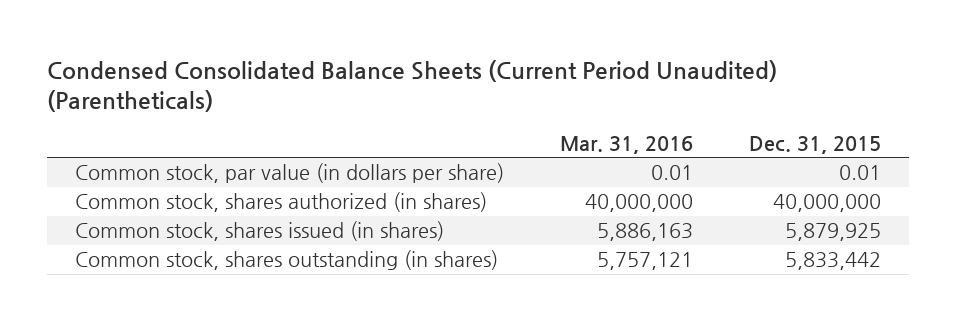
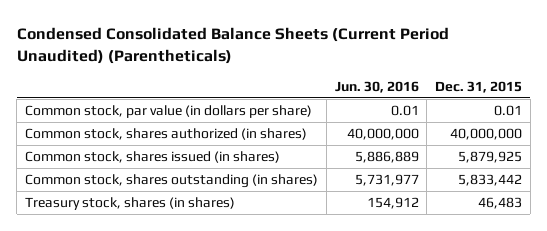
[560,135,694,154] Mar. 31, 2016 -> none
none -> [334,80,419,93] Jun. 30, 2016
none -> [25,197,236,211] Treasury stock, shares (in shares)

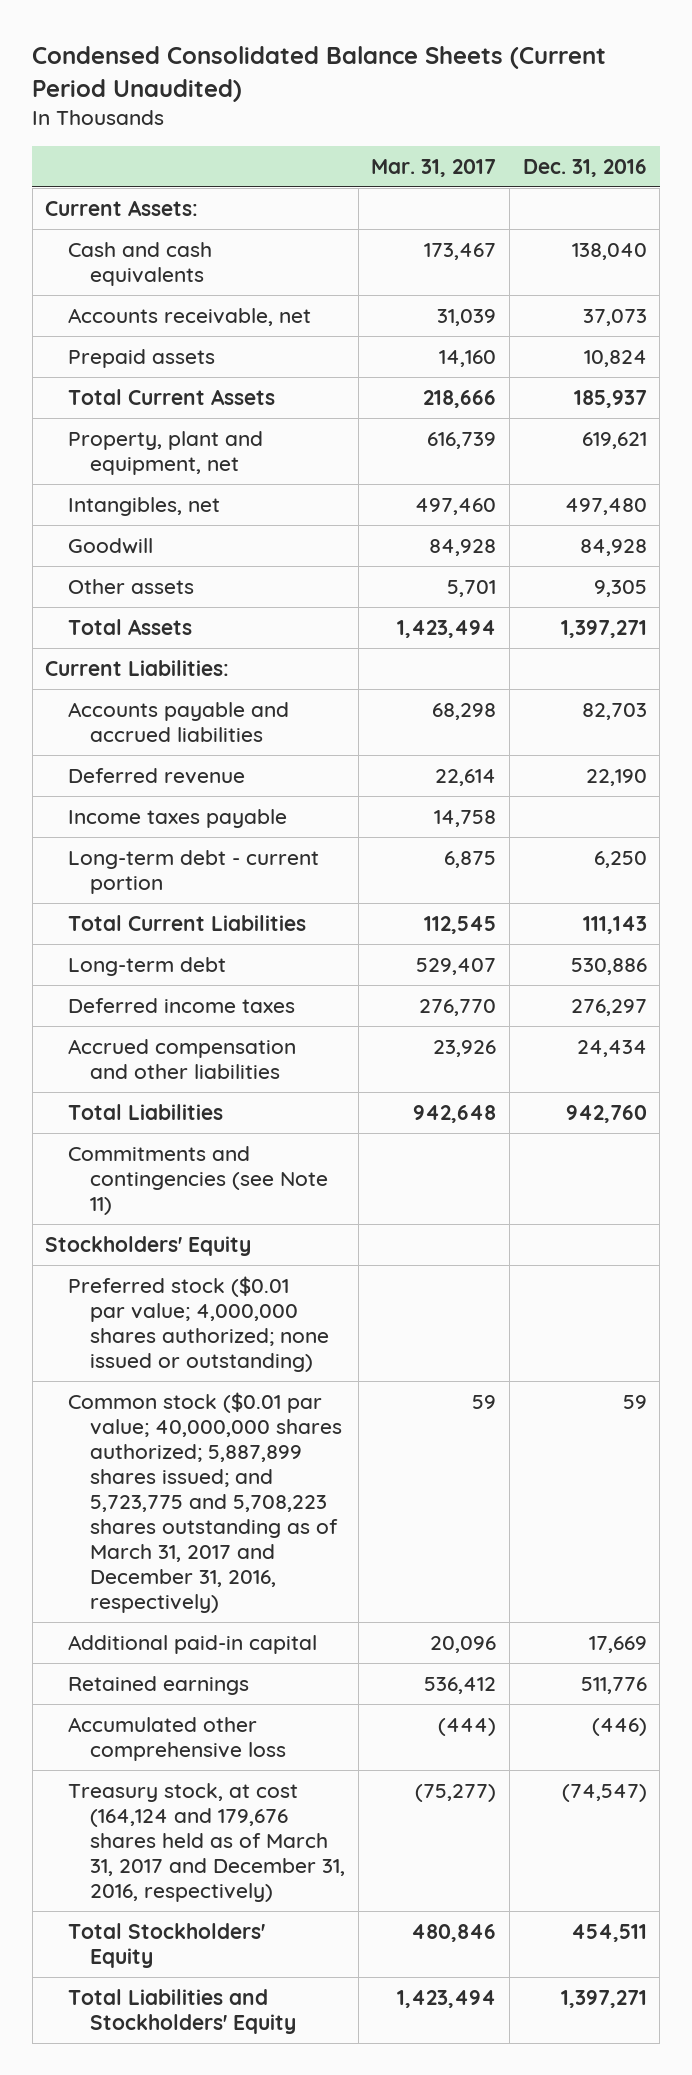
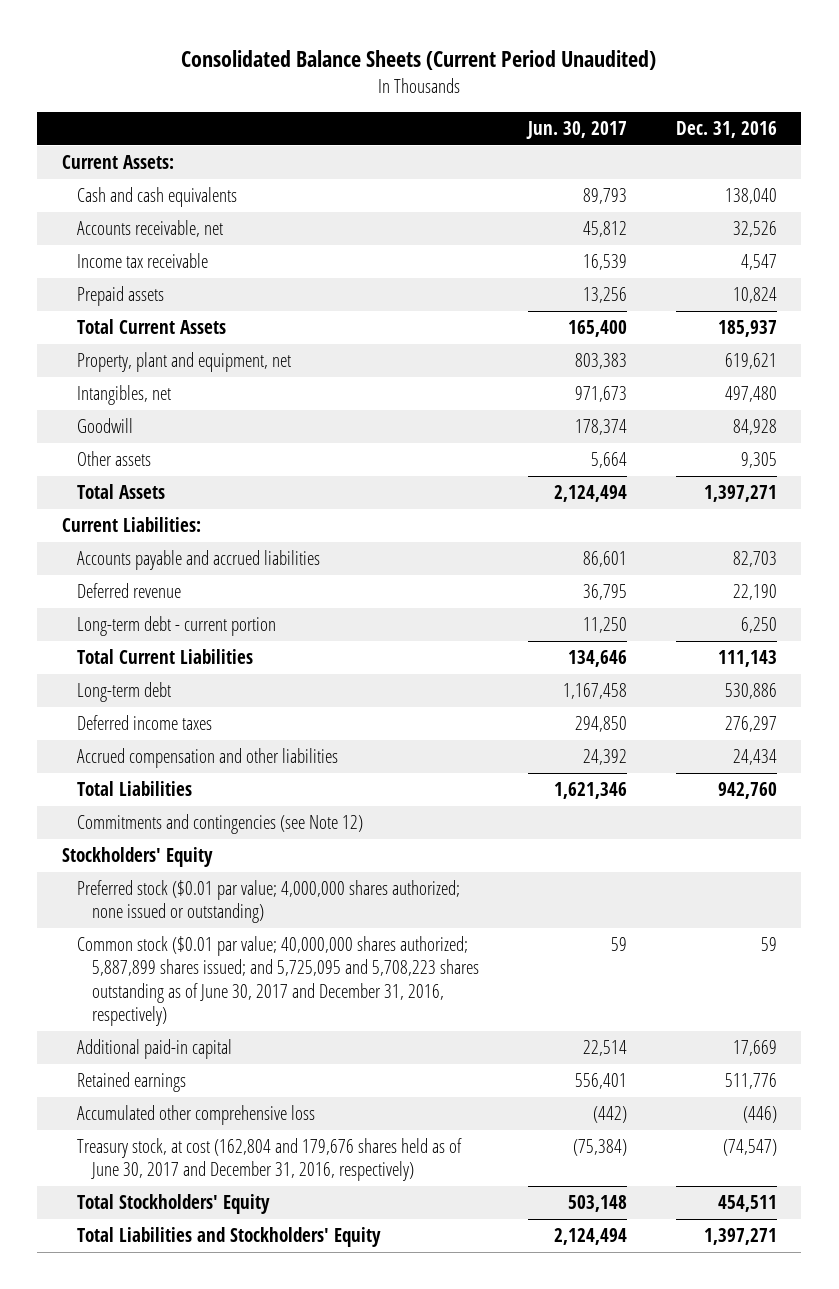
[32,46,607,102] Condensed Consolidated Balance Sheets (Current Period Unaudited) -> [181,50,657,71] Consolidated Balance Sheets (Current Period Unaudited)
[371,158,497,177] Mar. 31, 2017 -> none
none -> [525,120,627,139] Jun. 30, 2017
[582,308,647,326] 37,073 -> [732,221,777,238] 32,526
none -> [76,253,208,269] Income tax receivable
[67,808,287,828] Income taxes payable -> none
[67,1145,329,1215] Commitments and contingencies (see Note 11) -> [76,814,363,835] Commitments and contingencies (see Note 12)
[67,1391,343,1614] Common stock ($0.01 par value; 40,000,000 shares authorized; 5,887,899 shares issued; and 5,723,775 and 5,708,223 shares outstanding as of March 31, 2017 and December 31, 2016, respectively) -> [76,936,480,1027] Common stock ($0.01 par value; 40,000,000 shares authorized; 5,887,899 shares issued; and 5,725,095 and 5,708,223 shares outstanding as of June 30, 2017 and December 31, 2016, respectively)
[67,1782,346,1903] Treasury stock, at cost (164,124 and 179,676 shares held as of March 31, 2017 and December 31, 2016, respectively) -> [76,1138,462,1182] Treasury stock, at cost (162,804 and 179,676 shares held as of June 30, 2017 and December 31, 2016, respectively)

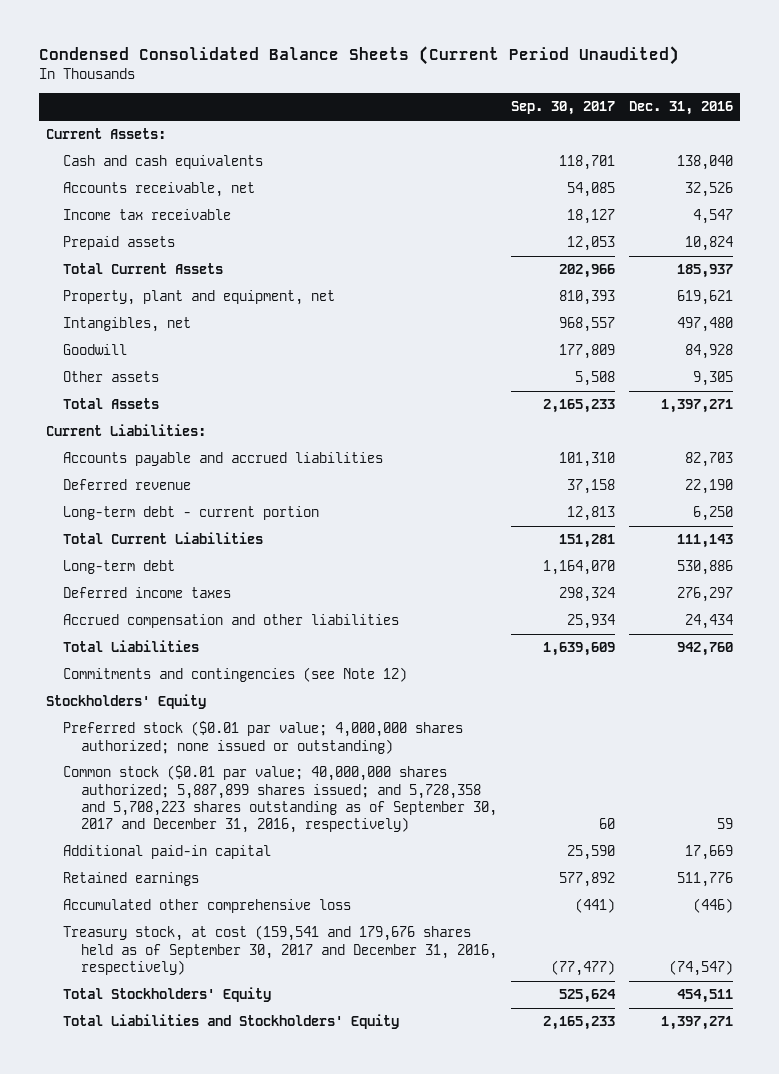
[181,50,657,71] Consolidated Balance Sheets (Current Period Unaudited) -> [38,46,679,66] Condensed Consolidated Balance Sheets (Current Period Unaudited)
[525,120,627,139] Jun. 30, 2017 -> none
none -> [510,101,615,116] Sep. 30, 2017
[76,936,480,1027] Common stock ($0.01 par value; 40,000,000 shares authorized; 5,887,899 shares issued; and 5,725,095 and 5,708,223 shares outstanding as of June 30, 2017 and December 31, 2016, respectively) -> [63,765,497,834] Common stock ($0.01 par value; 40,000,000 shares authorized; 5,887,899 shares issued; and 5,728,358 and 5,708,223 shares outstanding as of September 30, 2017 and December 31, 2016, respectively)
[76,1138,462,1182] Treasury stock, at cost (162,804 and 179,676 shares held as of June 30, 2017 and December 31, 2016, respectively) -> [63,925,497,975] Treasury stock, at cost (159,541 and 179,676 shares held as of September 30, 2017 and December 31, 2016, respectively)

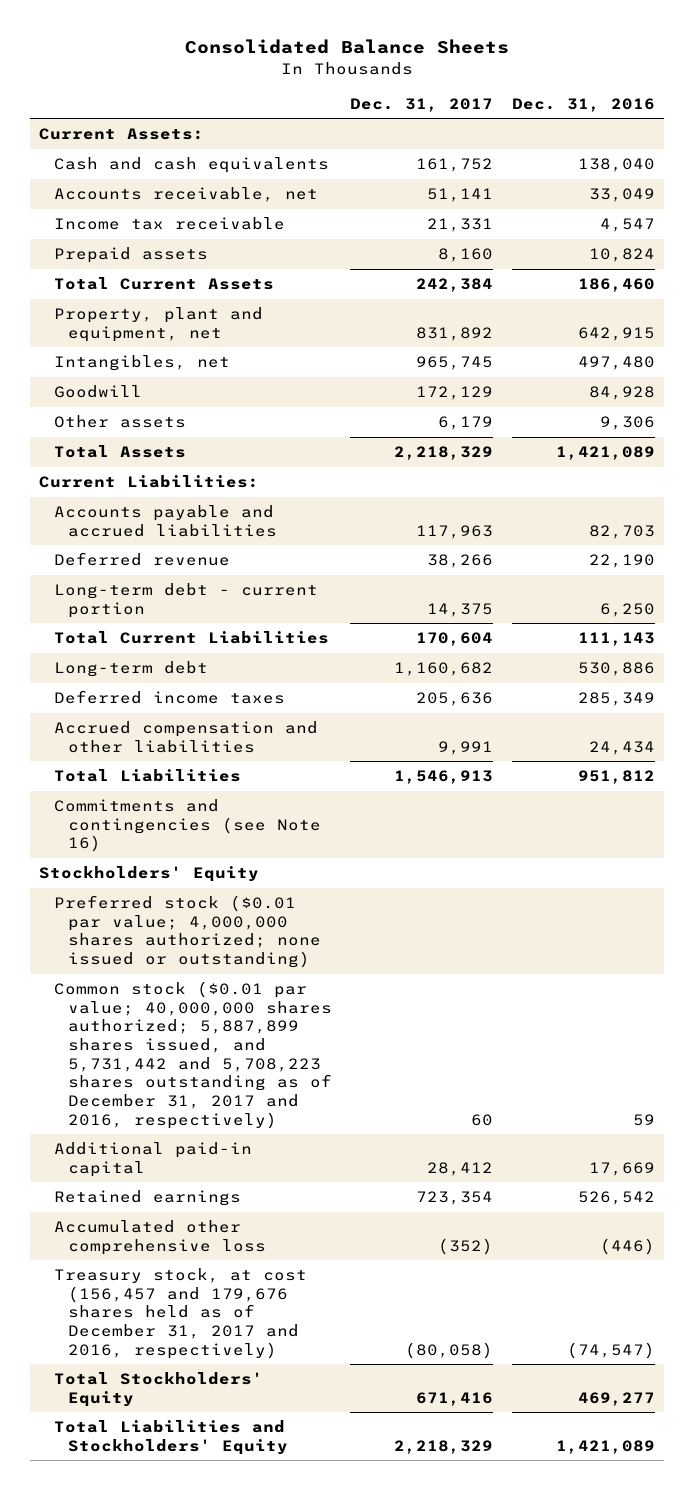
[38,46,679,66] Condensed Consolidated Balance Sheets (Current Period Unaudited) -> [184,39,509,55] Consolidated Balance Sheets
[510,101,615,116] Sep. 30, 2017 -> none
none -> [350,97,494,112] Dec. 31, 2017
[684,182,733,198] 32,526 -> [588,188,655,203] 33,049
[676,264,733,279] 185,937 -> [577,278,655,293] 186,460
[676,290,733,306] 619,621 -> [577,326,655,341] 642,915
[692,371,733,387] 9,305 -> [599,416,655,431] 9,306
[660,399,733,414] 1,397,271 -> [555,446,655,461] 1,421,089
[676,587,733,603] 276,297 -> [577,692,655,707] 285,349
[676,642,733,657] 942,760 -> [577,770,655,785] 951,812
[63,667,408,683] Commitments and contingencies (see Note 12) -> [53,799,321,853] Commitments and contingencies (see Note 16)
[63,765,497,834] Common stock ($0.01 par value; 40,000,000 shares authorized; 5,887,899 shares issued; and 5,728,358 and 5,708,223 shares outstanding as of September 30, 2017 and December 31, 2016, respectively) -> [53,981,332,1129] Common stock ($0.01 par value; 40,000,000 shares authorized; 5,887,899 shares issued, and 5,731,442 and 5,708,223 shares outstanding as of December 31, 2017 and 2016, respectively)
[676,872,733,888] 511,776 -> [577,1191,655,1206] 526,542
[63,925,497,975] Treasury stock, at cost (159,541 and 179,676 shares held as of September 30, 2017 and December 31, 2016, respectively) -> [53,1268,307,1359] Treasury stock, at cost (156,457 and 179,676 shares held as of December 31, 2017 and 2016, respectively)
[676,989,733,1004] 454,511 -> [577,1391,655,1406] 469,277
[660,1016,733,1031] 1,397,271 -> [555,1439,655,1454] 1,421,089

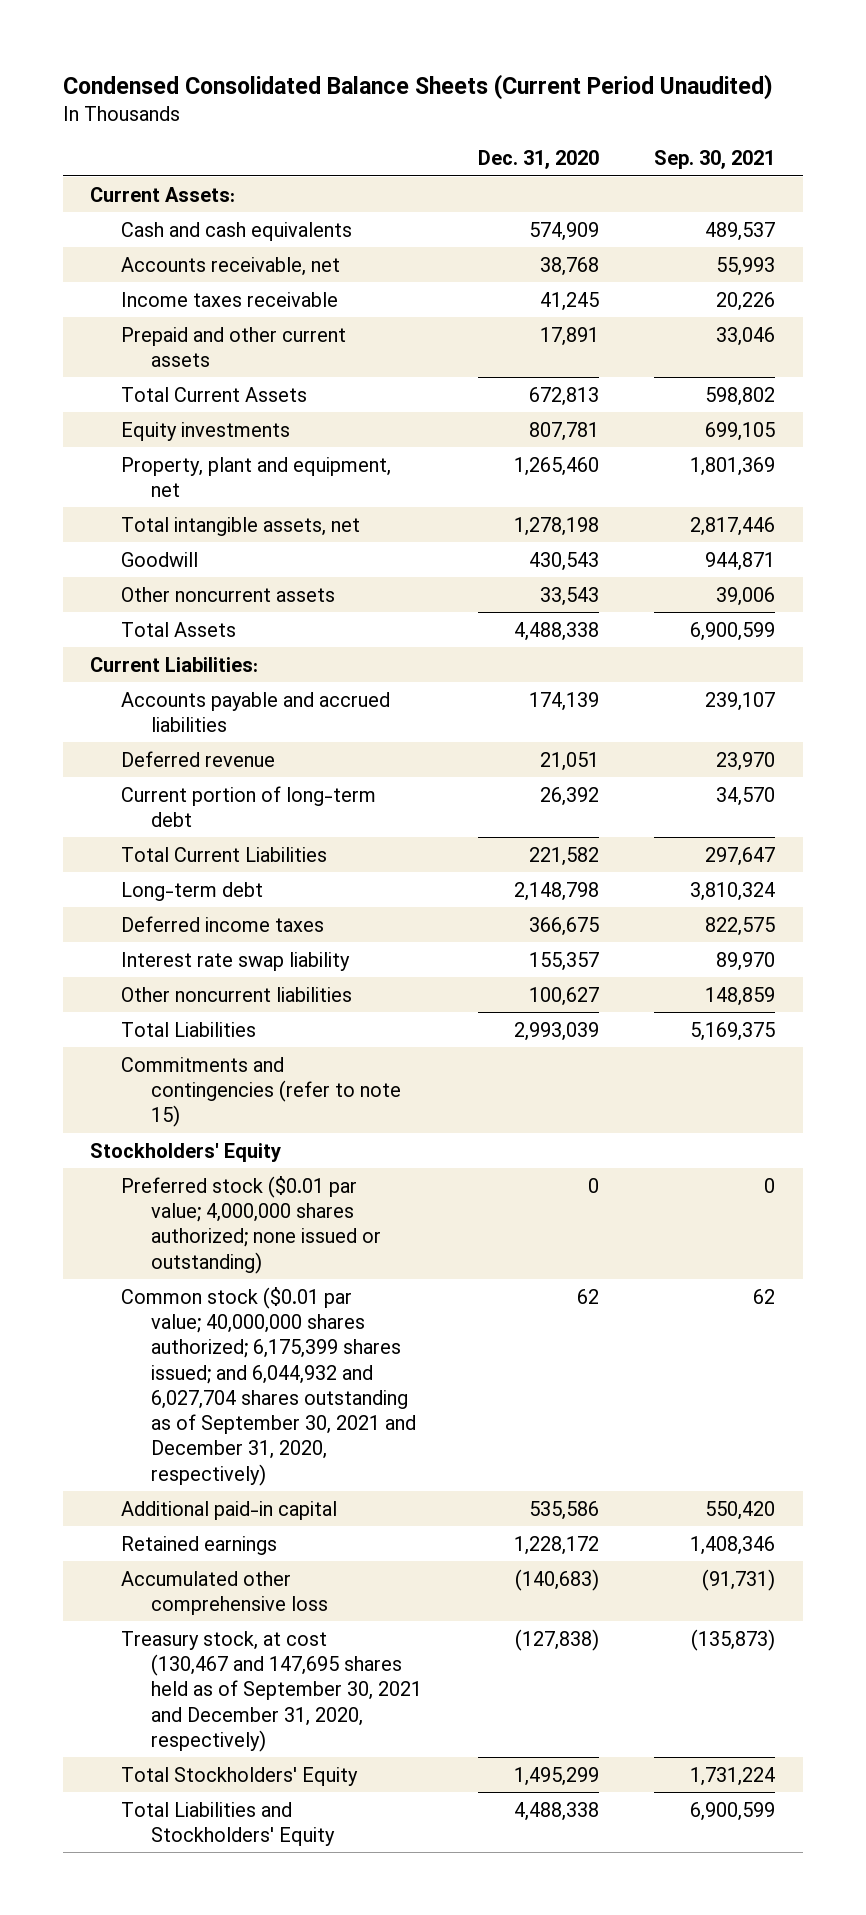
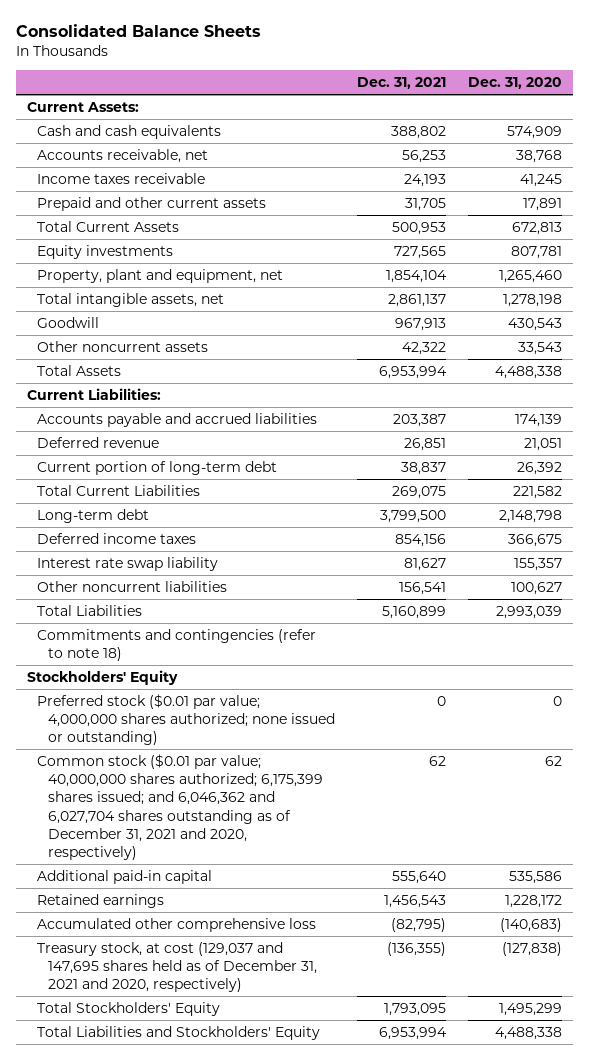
[62,73,773,100] Condensed Consolidated Balance Sheets (Current Period Unaudited) -> [15,24,261,38] Consolidated Balance Sheets
[654,150,776,170] Sep. 30, 2021 -> none
none -> [357,77,447,90] Dec. 31, 2021
[120,1056,402,1128] Commitments and contingencies (refer to note 15) -> [37,628,317,662] Commitments and contingencies (refer to note 18)
[120,1286,417,1486] Common stock ($0.01 par value; 40,000,000 shares authorized; 6,175,399 shares issued; and 6,044,932 and 6,027,704 shares outstanding as of September 30, 2021 and December 31, 2020, respectively) -> [37,753,324,861] Common stock ($0.01 par value; 40,000,000 shares authorized; 6,175,399 shares issued; and 6,046,362 and 6,027,704 shares outstanding as of December 31, 2021 and 2020, respectively)
[120,1630,423,1752] Treasury stock, at cost (130,467 and 147,695 shares held as of September 30, 2021 and December 31, 2020, respectively) -> [37,941,318,993] Treasury stock, at cost (129,037 and 147,695 shares held as of December 31, 2021 and 2020, respectively)

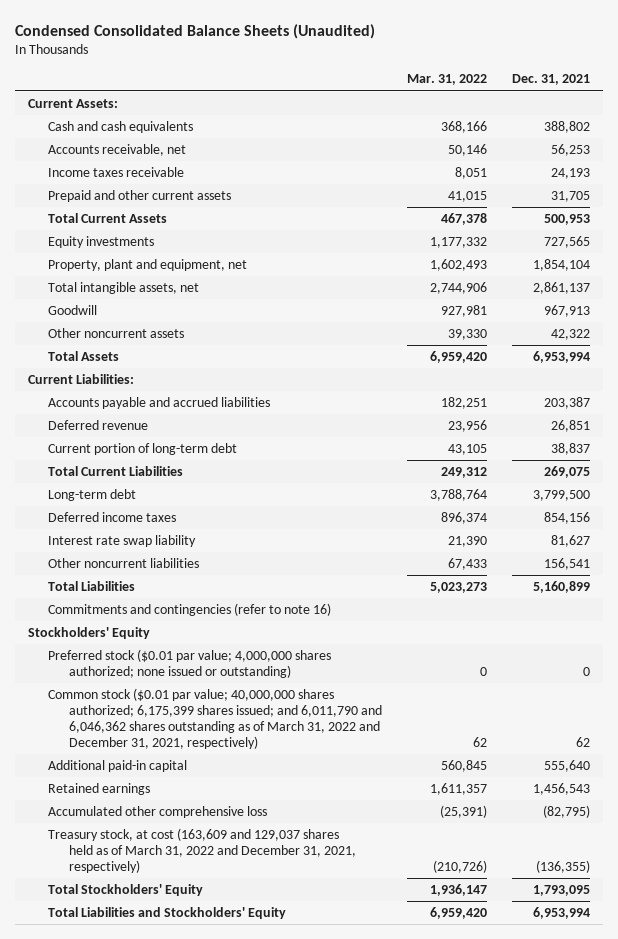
[15,24,261,38] Consolidated Balance Sheets -> [14,23,375,39] Condensed Consolidated Balance Sheets (Unaudited)
[468,77,563,90] Dec. 31, 2020 -> none
none -> [406,74,487,86] Mar. 31, 2022
[37,628,317,662] Commitments and contingencies (refer to note 18) -> [48,603,332,617] Commitments and contingencies (refer to note 16)
[37,753,324,861] Common stock ($0.01 par value; 40,000,000 shares authorized; 6,175,399 shares issued; and 6,046,362 and 6,027,704 shares outstanding as of December 31, 2021 and 2020, respectively) -> [48,688,382,749] Common stock ($0.01 par value; 40,000,000 shares authorized; 6,175,399 shares issued; and 6,011,790 and 6,046,362 shares outstanding as of March 31, 2022 and December 31, 2021, respectively)
[37,941,318,993] Treasury stock, at cost (129,037 and 147,695 shares held as of December 31, 2021 and 2020, respectively) -> [48,828,356,873] Treasury stock, at cost (163,609 and 129,037 shares held as of March 31, 2022 and December 31, 2021, respectively)

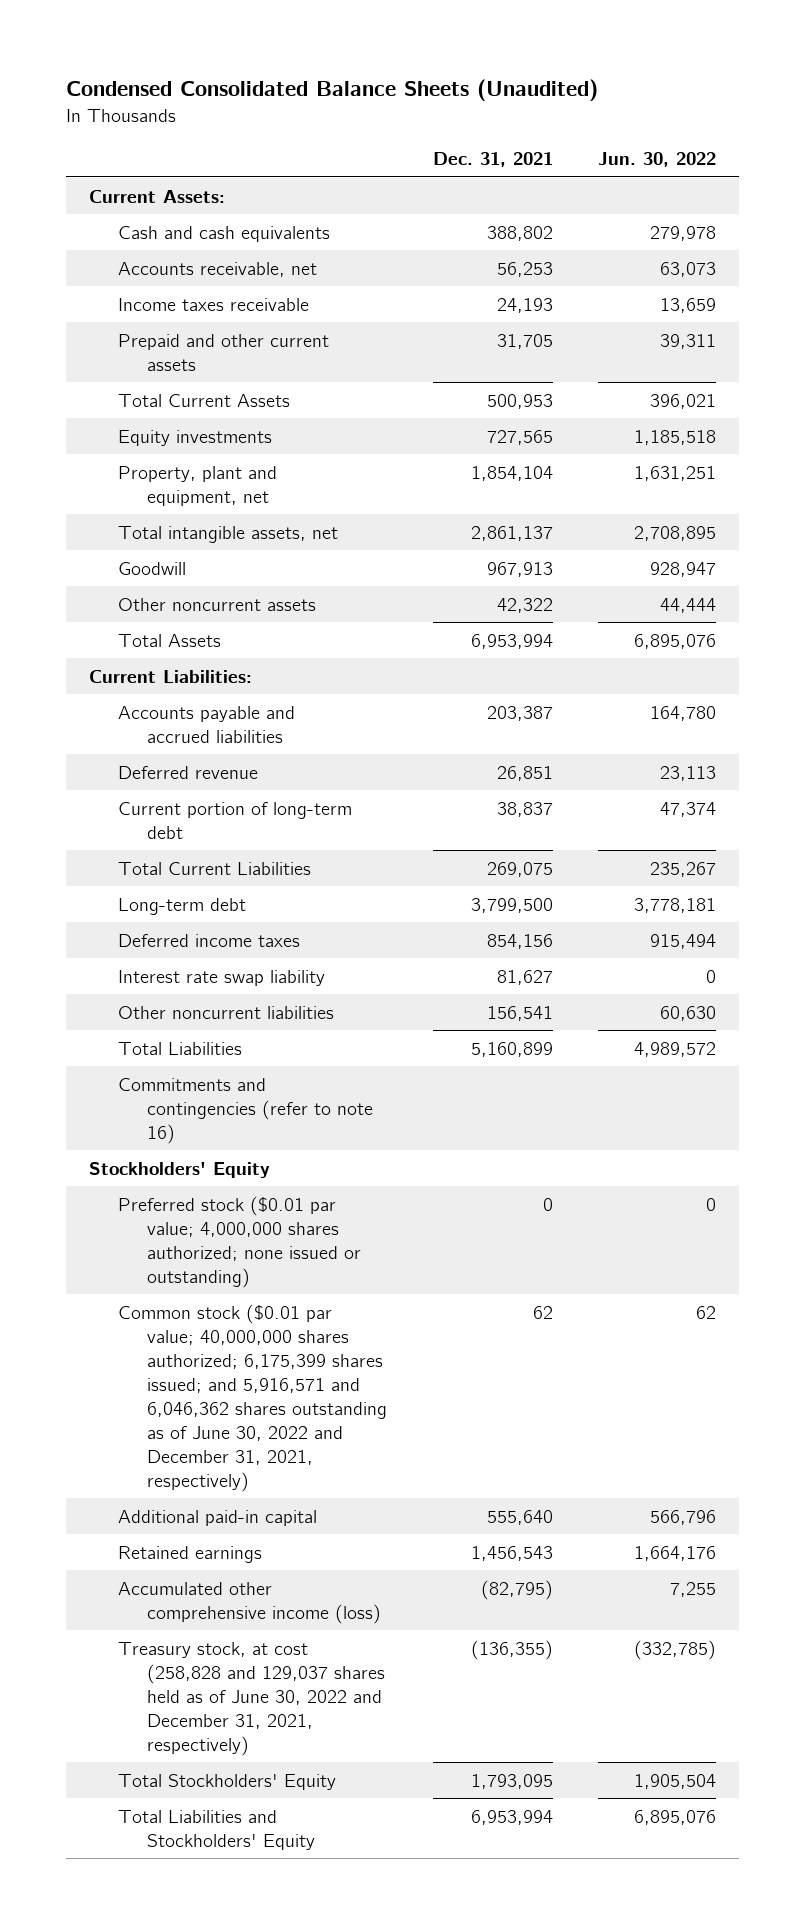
[406,74,487,86] Mar. 31, 2022 -> none
none -> [598,152,717,168] Jun. 30, 2022
[48,688,382,749] Common stock ($0.01 par value; 40,000,000 shares authorized; 6,175,399 shares issued; and 6,011,790 and 6,046,362 shares outstanding as of March 31, 2022 and December 31, 2021, respectively) -> [117,1303,387,1493] Common stock ($0.01 par value; 40,000,000 shares authorized; 6,175,399 shares issued; and 5,916,571 and 6,046,362 shares outstanding as of June 30, 2022 and December 31, 2021, respectively)
[48,806,268,819] Accumulated other comprehensive loss -> [117,1581,381,1624] Accumulated other comprehensive income (loss)
[48,828,356,873] Treasury stock, at cost (163,609 and 129,037 shares held as of March 31, 2022 and December 31, 2021, respectively) -> [117,1641,385,1756] Treasury stock, at cost (258,828 and 129,037 shares held as of June 30, 2022 and December 31, 2021, respectively)

